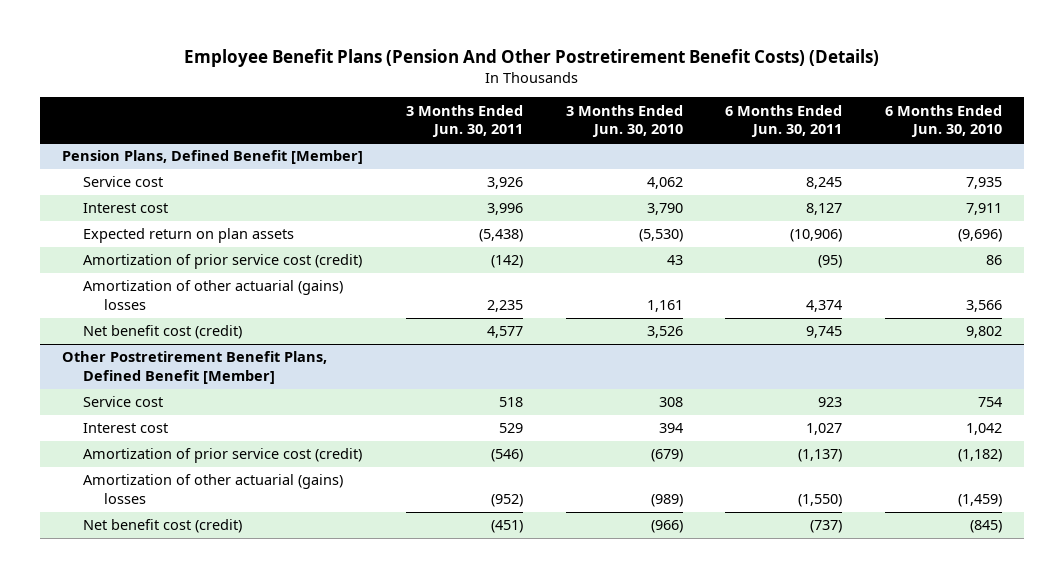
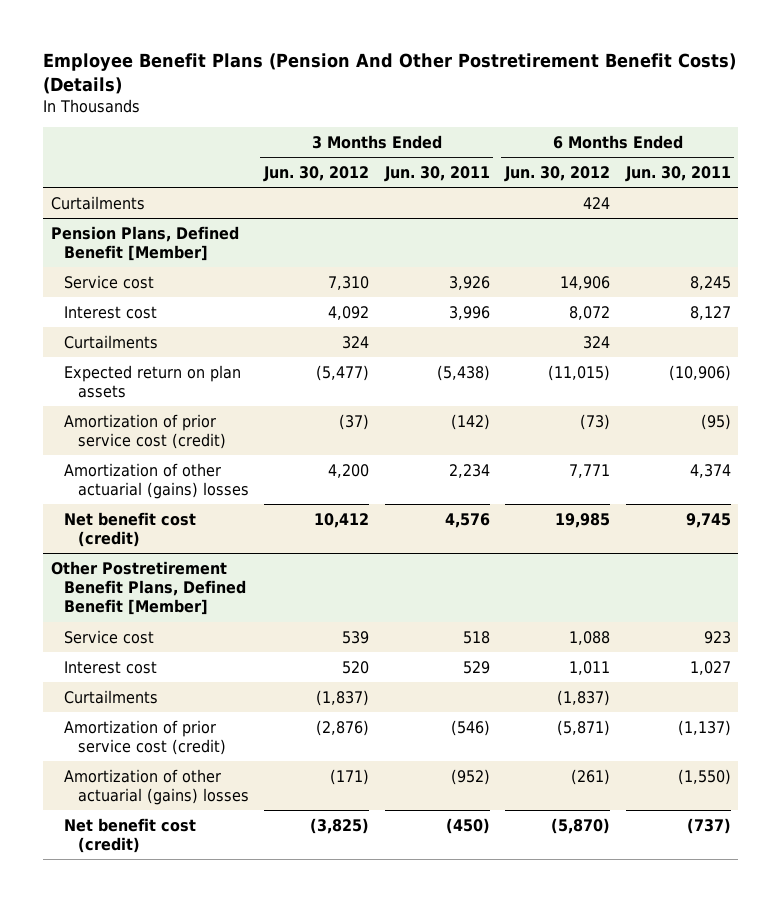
[565,104,683,138] 3 Months Ended Jun. 30, 2010 -> none
[885,104,1003,138] 6 Months Ended Jun. 30, 2010 -> none
none -> [263,165,370,182] Jun. 30, 2012
none -> [504,165,611,182] Jun. 30, 2012
none -> [50,195,145,210] Curtailments
none -> [64,334,159,349] Curtailments
[486,299,523,312] 2,235 -> [448,463,490,478] 2,234
[486,326,523,339] 4,577 -> [444,512,490,528] 4,576
none -> [64,689,159,704] Curtailments
[490,520,523,534] (451) -> [445,817,490,834] (450)

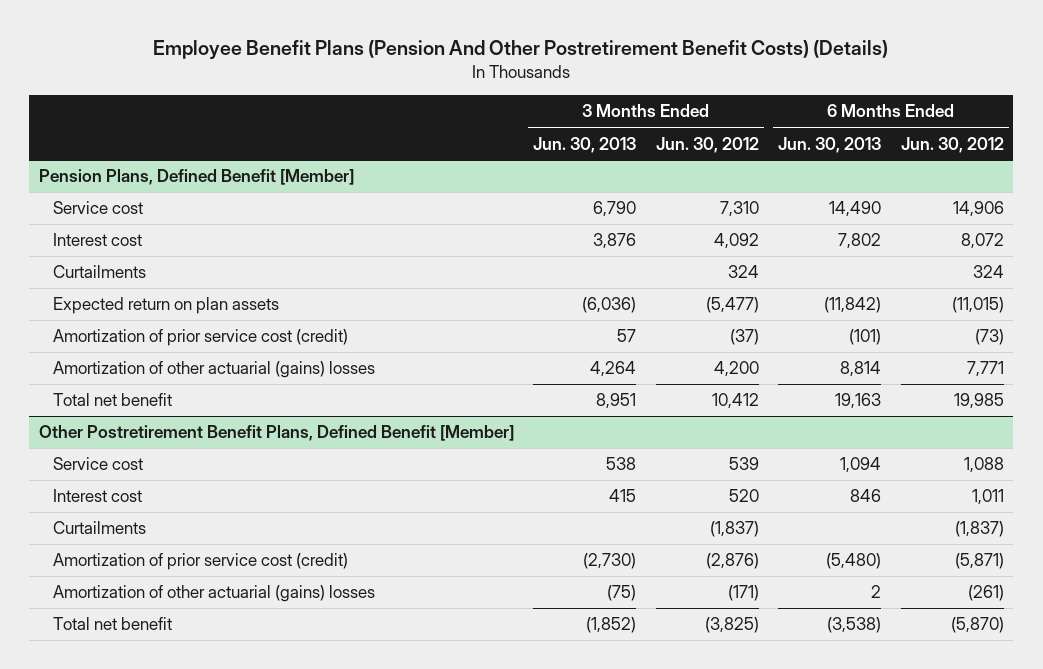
[383,165,490,182] Jun. 30, 2011 -> none
[624,165,731,182] Jun. 30, 2011 -> none
none -> [533,136,637,153] Jun. 30, 2013
none -> [778,136,882,153] Jun. 30, 2013
[50,195,145,210] Curtailments -> none
[64,511,197,547] Net benefit cost (credit) -> [53,393,173,407] Total net benefit
[64,817,197,853] Net benefit cost (credit) -> [53,617,173,631] Total net benefit

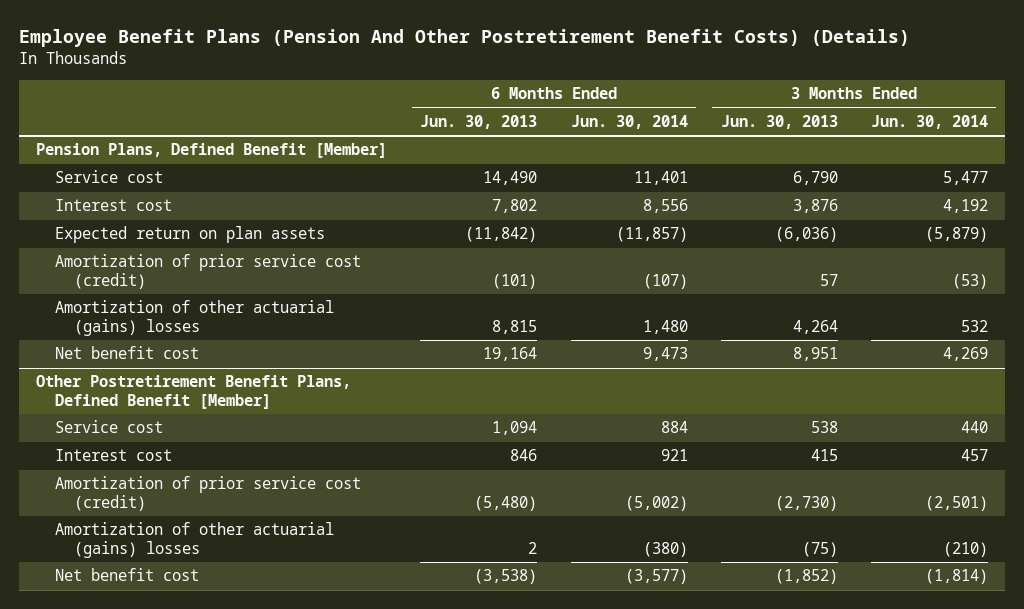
[655,136,759,153] Jun. 30, 2012 -> none
[900,136,1004,153] Jun. 30, 2012 -> none
none -> [570,114,688,129] Jun. 30, 2014
none -> [871,114,989,129] Jun. 30, 2014
[53,265,147,279] Curtailments -> none
[840,361,882,378] 8,814 -> [492,319,538,334] 8,815
[53,393,173,407] Total net benefit -> [54,346,199,360] Net benefit cost
[835,393,882,410] 19,163 -> [483,347,538,362] 19,164
[53,521,147,535] Curtailments -> none
[53,617,173,631] Total net benefit -> [54,568,199,582] Net benefit cost

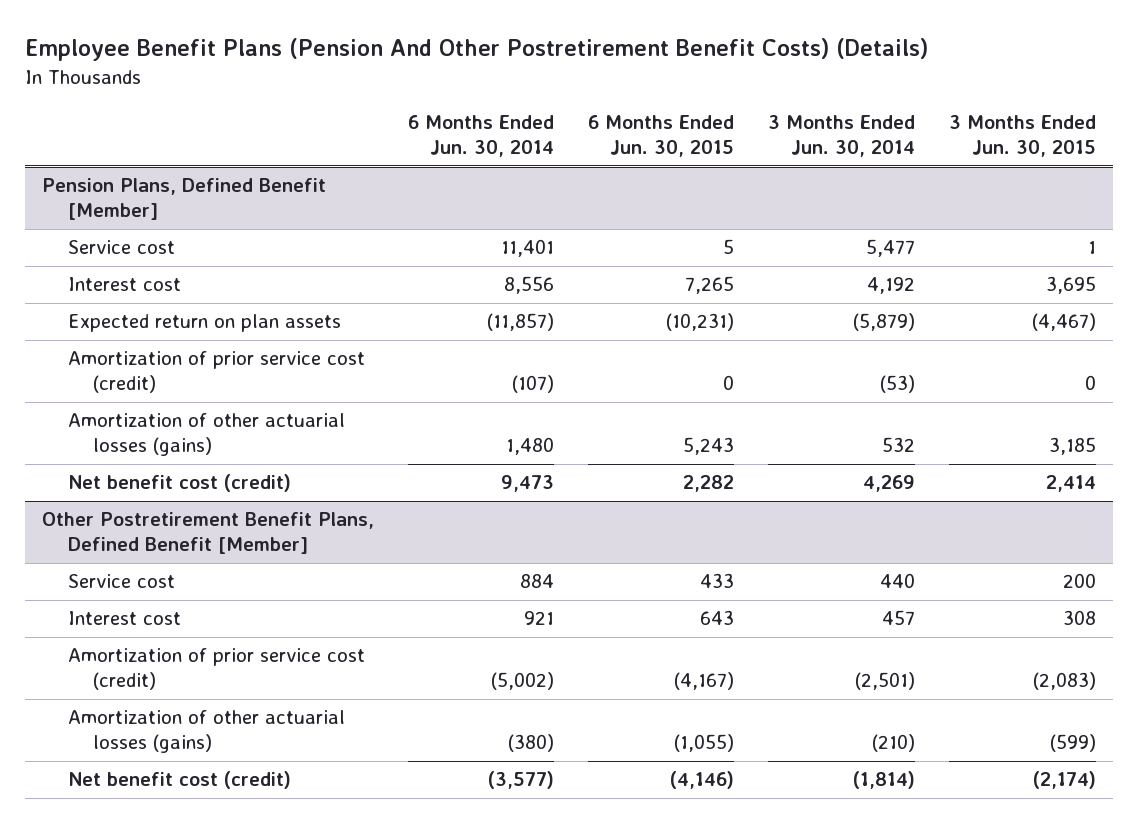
[420,114,538,129] Jun. 30, 2013 -> none
[720,114,838,129] Jun. 30, 2013 -> none
none -> [587,115,734,158] 6 Months Ended Jun. 30, 2015
none -> [948,115,1096,158] 3 Months Ended Jun. 30, 2015
[54,300,334,336] Amortization of other actuarial (gains) losses -> [67,413,345,457] Amortization of other actuarial losses (gains)
[54,346,199,360] Net benefit cost -> [67,474,291,493] Net benefit cost (credit)
[54,522,334,558] Amortization of other actuarial (gains) losses -> [67,710,345,754] Amortization of other actuarial losses (gains)
[54,568,199,582] Net benefit cost -> [67,771,291,790] Net benefit cost (credit)

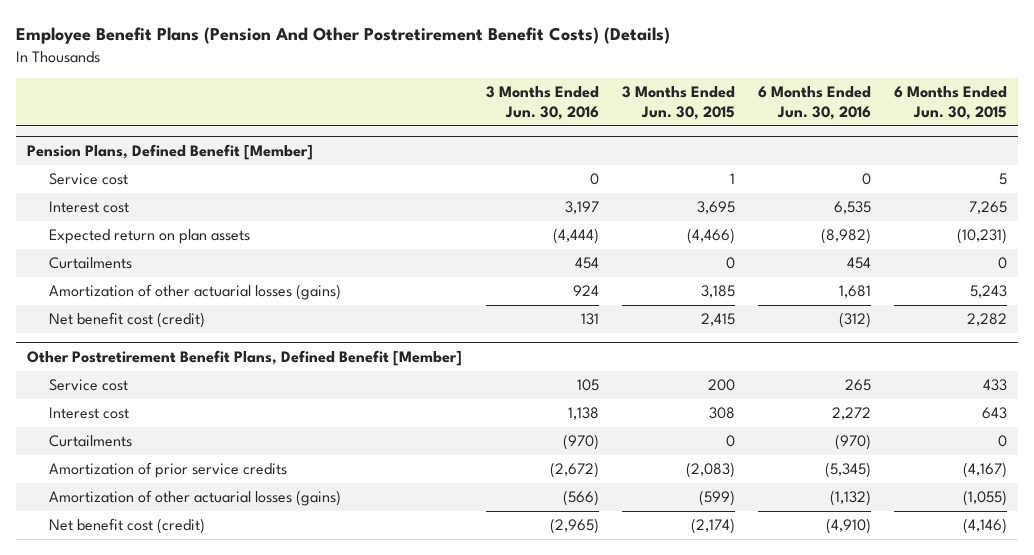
[407,115,554,158] 6 Months Ended Jun. 30, 2014 -> none
[767,115,915,158] 3 Months Ended Jun. 30, 2014 -> none
none -> [485,86,599,120] 3 Months Ended Jun. 30, 2016
none -> [757,86,871,120] 6 Months Ended Jun. 30, 2016
[67,351,365,394] Amortization of prior service cost (credit) -> none
[1031,313,1096,332] (4,467) -> [686,228,735,245] (4,466)
none -> [49,257,133,270] Curtailments
[1045,475,1096,493] 2,414 -> [700,313,735,327] 2,415
none -> [49,435,133,448] Curtailments
[67,648,365,691] Amortization of prior service cost (credit) -> [49,462,288,479] Amortization of prior service credits

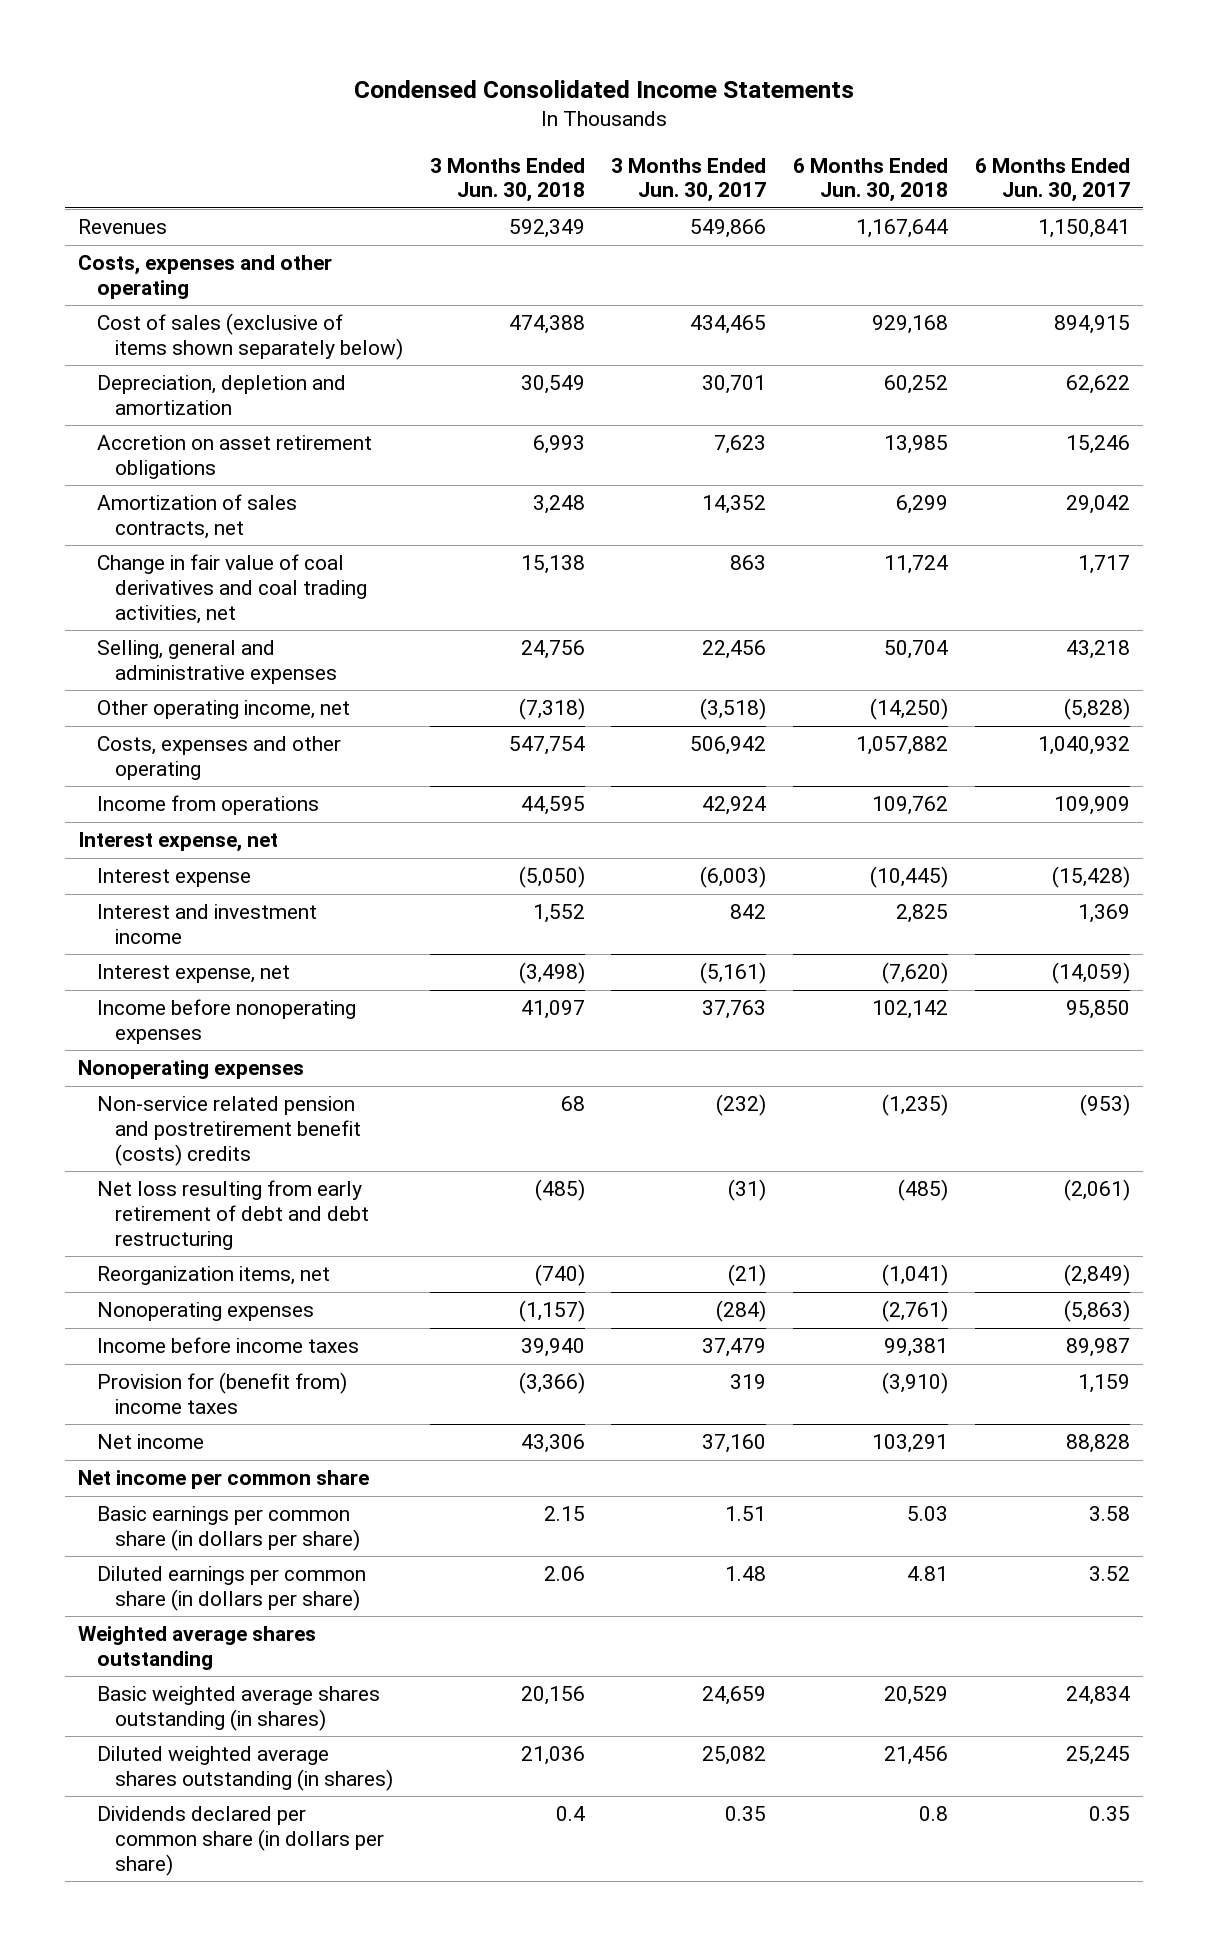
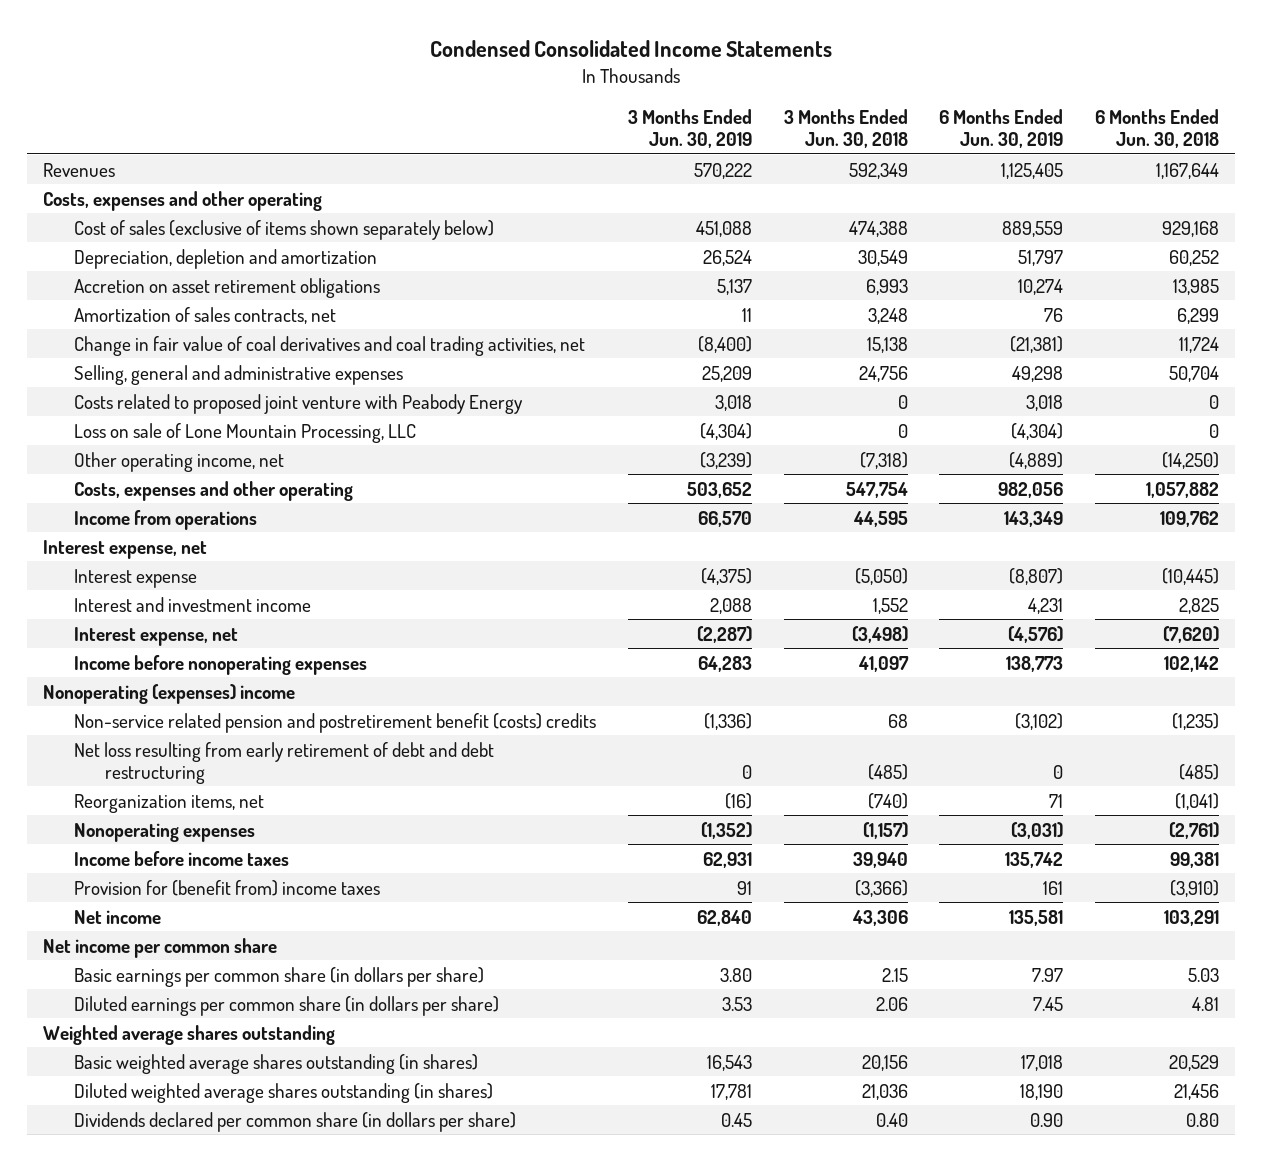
[611,157,767,203] 3 Months Ended Jun. 30, 2017 -> none
[974,157,1130,203] 6 Months Ended Jun. 30, 2017 -> none
none -> [627,108,752,149] 3 Months Ended Jun. 30, 2019
none -> [939,108,1064,149] 6 Months Ended Jun. 30, 2019
none -> [73,393,523,414] Costs related to proposed joint venture with Peabody Energy
none -> [73,422,416,443] Loss on sale of Lone Mountain Processing, LLC
[78,1060,305,1080] Nonoperating expenses -> [43,683,296,704] Nonoperating (expenses) income
[555,1806,585,1822] 0.4 -> [875,1112,908,1127] 0.40
[918,1806,948,1822] 0.8 -> [1186,1112,1220,1127] 0.80

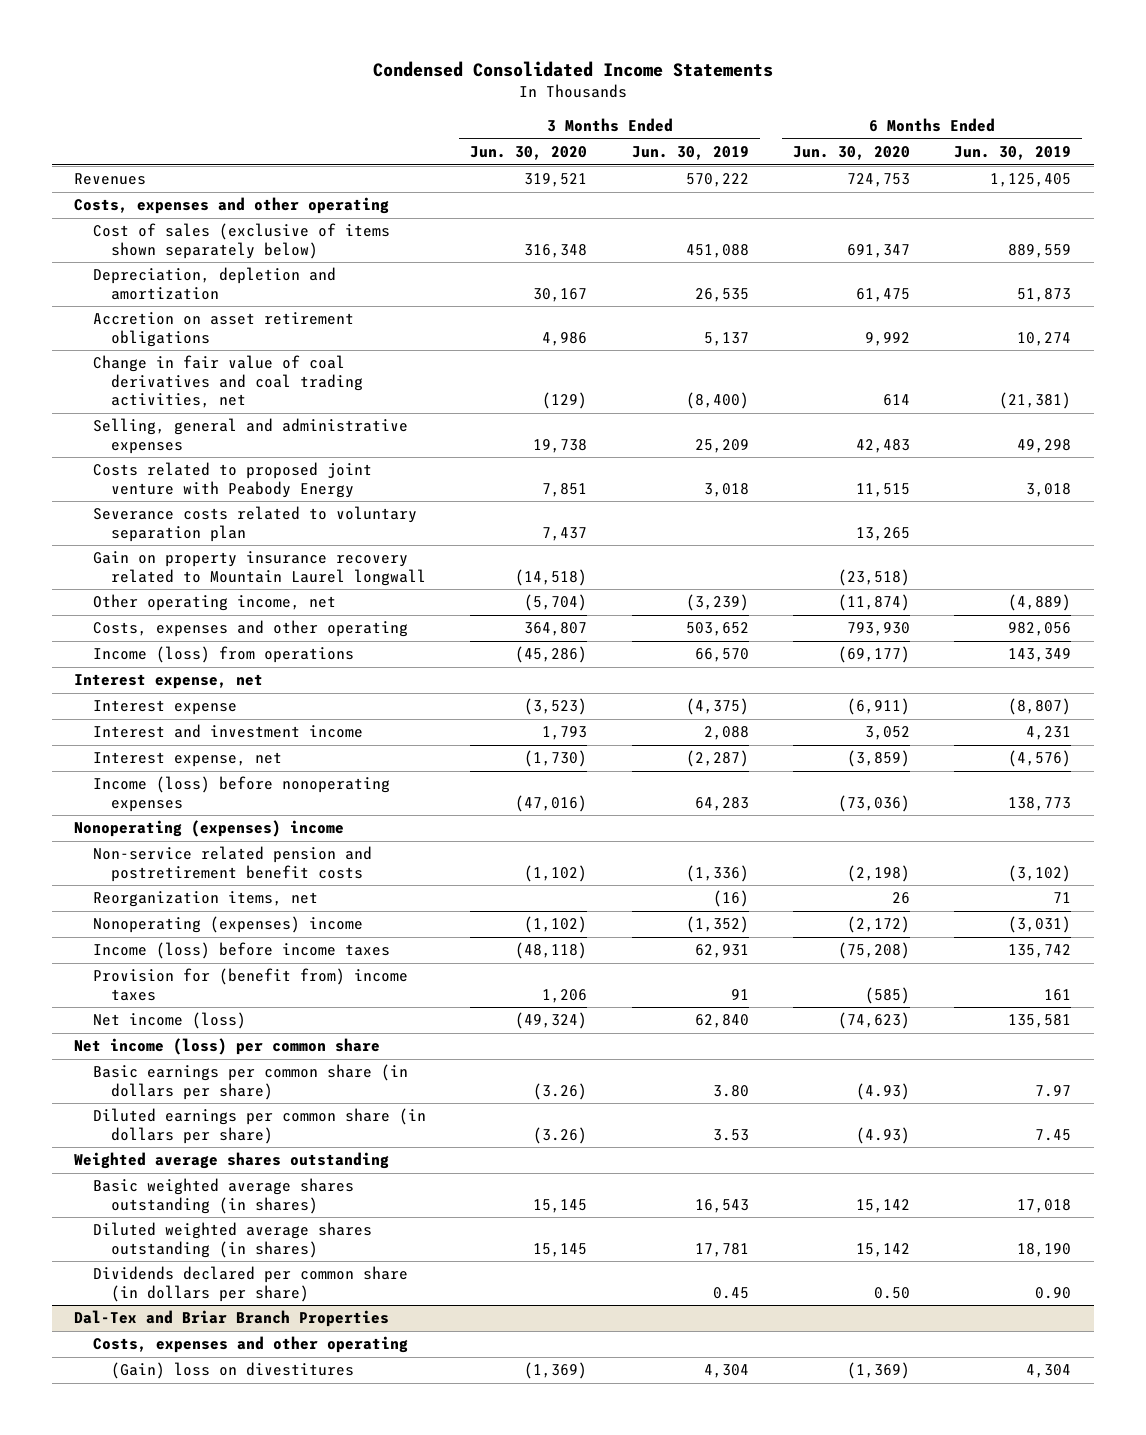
[783,108,908,149] 3 Months Ended Jun. 30, 2018 -> none
[1095,108,1220,149] 6 Months Ended Jun. 30, 2018 -> none
none -> [470,146,588,161] Jun. 30, 2020
none -> [793,146,911,161] Jun. 30, 2020
[702,249,752,266] 26,524 -> [694,287,749,302] 26,535
[1018,249,1064,266] 51,797 -> [1017,287,1072,302] 51,873
[73,306,336,324] Amortization of sales contracts, net -> none
[73,422,416,443] Loss on sale of Lone Mountain Processing, LLC -> none
none -> [92,506,417,542] Severance costs related to voluntary separation plan
none -> [92,551,427,586] Gain on property insurance recovery related to Mountain Laurel longwall
[73,509,257,530] Income from operations -> [92,646,354,664] Income (loss) from operations
[73,654,367,675] Income before nonoperating expenses -> [92,776,390,812] Income (loss) before nonoperating expenses
[73,741,494,784] Net loss resulting from early retirement of debt and debt restructuring -> none
[73,712,596,733] Non-service related pension and postretirement benefit (costs) credits -> [92,846,372,882] Non-service related pension and postretirement benefit costs
[73,822,255,842] Nonoperating expenses -> [92,916,363,934] Nonoperating (expenses) income
[73,850,289,866] Income before income taxes -> [92,942,390,960] Income (loss) before income taxes
[73,909,161,924] Net income -> [92,1012,246,1030] Net income (loss)
[43,937,278,958] Net income per common share -> [74,1038,381,1056] Net income (loss) per common share
none -> [74,1310,390,1328] Dal-Tex and Briar Branch Properties
none -> [92,1336,408,1354] Costs, expenses and other operating
none -> [111,1362,355,1380] (Gain) loss on divestitures

